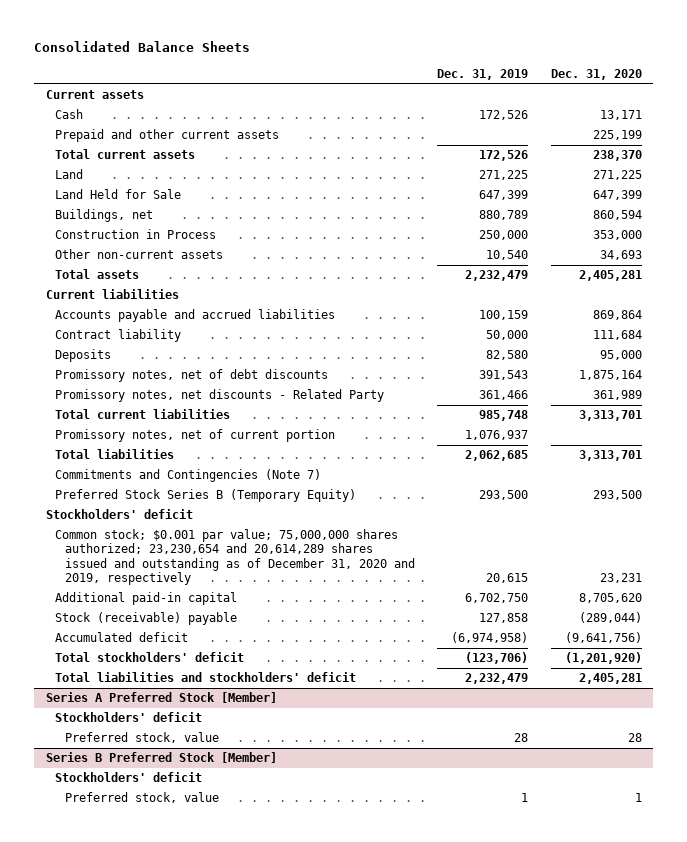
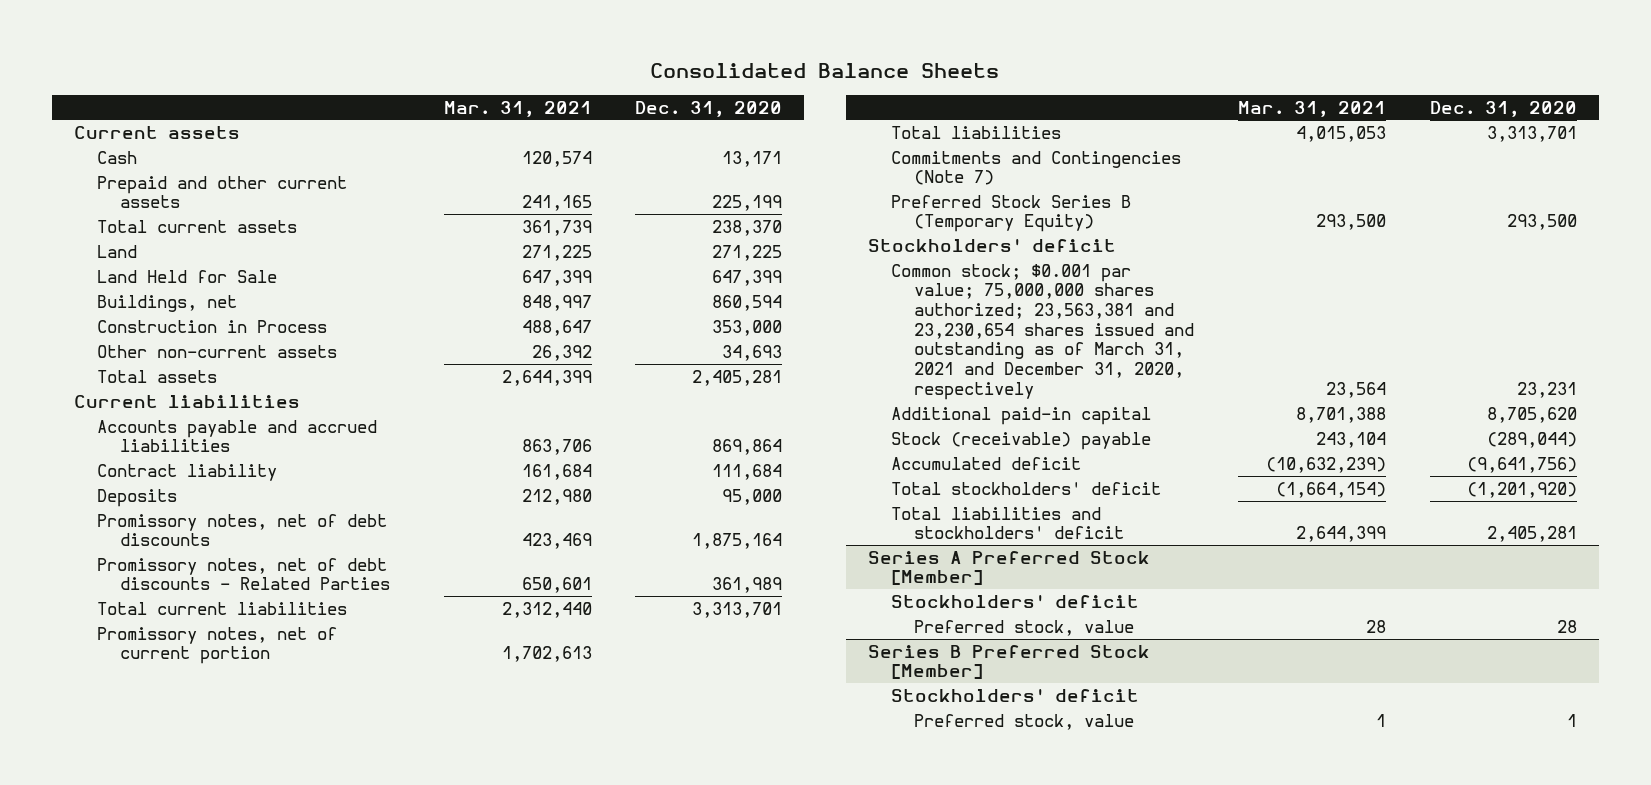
[437,68,529,80] Dec. 31, 2019 -> none
none -> [443,100,592,117] Mar. 31, 2021
[55,389,385,403] Promissory notes, net discounts - Related Party -> [96,557,390,591] Promissory notes, net of debt discounts - Related Parties
[55,529,415,585] Common stock; $0.001 par value; 75,000,000 shares authorized; 23,230,654 and 20,614,289 shares issued and outstanding as of December 31, 2020 and 2019, respectively -> [891,263,1195,400] Common stock; $0.001 par value; 75,000,000 shares authorized; 23,563,381 and 23,230,654 shares issued and outstanding as of March 31, 2021 and December 31, 2020, respectively

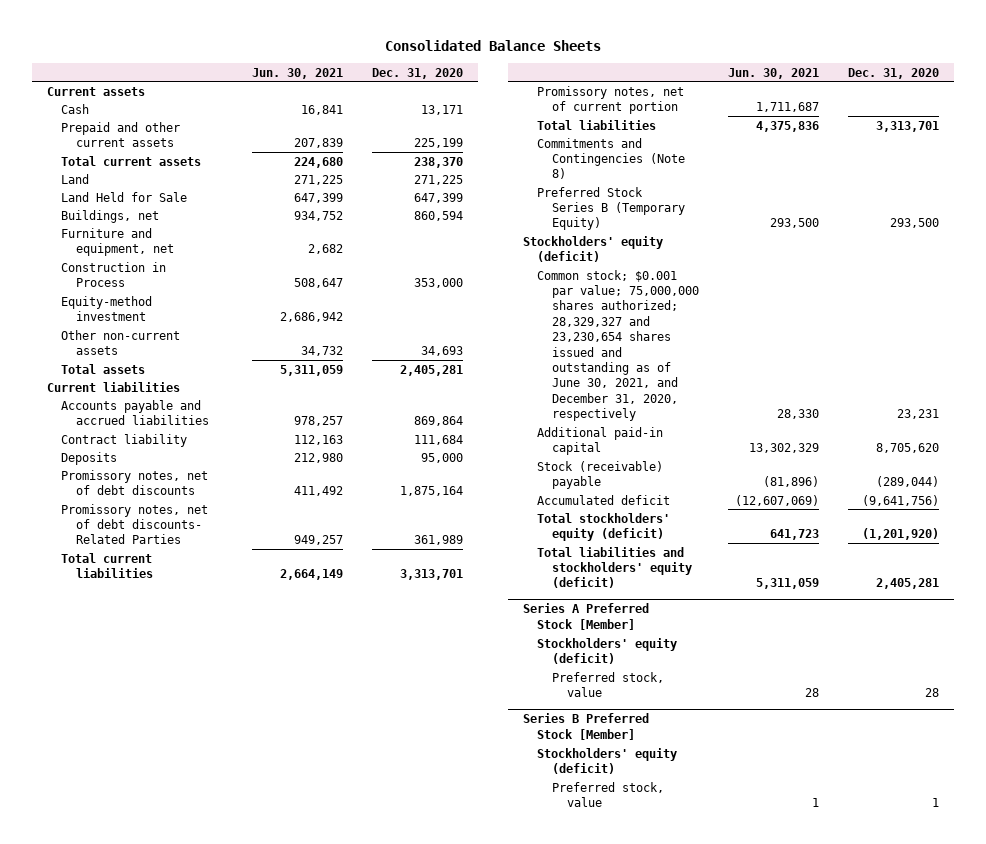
[443,100,592,117] Mar. 31, 2021 -> none
none -> [252,67,344,79] Jun. 30, 2021
none -> [61,227,174,257] Furniture and equipment, net
none -> [61,295,153,322] Equity-method investment
[96,557,390,591] Promissory notes, net of debt discounts - Related Parties -> [61,503,209,545] Promissory notes, net of debt discounts- Related Parties
[891,150,1182,186] Commitments and Contingencies (Note 7) -> [537,137,685,180] Commitments and Contingencies (Note 8)
[868,238,1117,252] Stockholders' deficit -> [522,235,663,263] Stockholders' equity (deficit)
[891,263,1195,400] Common stock; $0.001 par value; 75,000,000 shares authorized; 23,563,381 and 23,230,654 shares issued and outstanding as of March 31, 2021 and December 31, 2020, respectively -> [537,269,699,422] Common stock; $0.001 par value; 75,000,000 shares authorized; 28,329,327 and 23,230,654 shares issued and outstanding as of June 30, 2021, and December 31, 2020, respectively
[891,481,1162,495] Total stockholders' deficit -> [537,512,671,542] Total stockholders' equity (deficit)
[891,506,1125,540] Total liabilities and stockholders' deficit -> [537,546,692,589] Total liabilities and stockholders' equity (deficit)
[891,594,1140,608] Stockholders' deficit -> [537,637,678,665] Stockholders' equity (deficit)
[891,688,1140,702] Stockholders' deficit -> [537,747,678,775] Stockholders' equity (deficit)

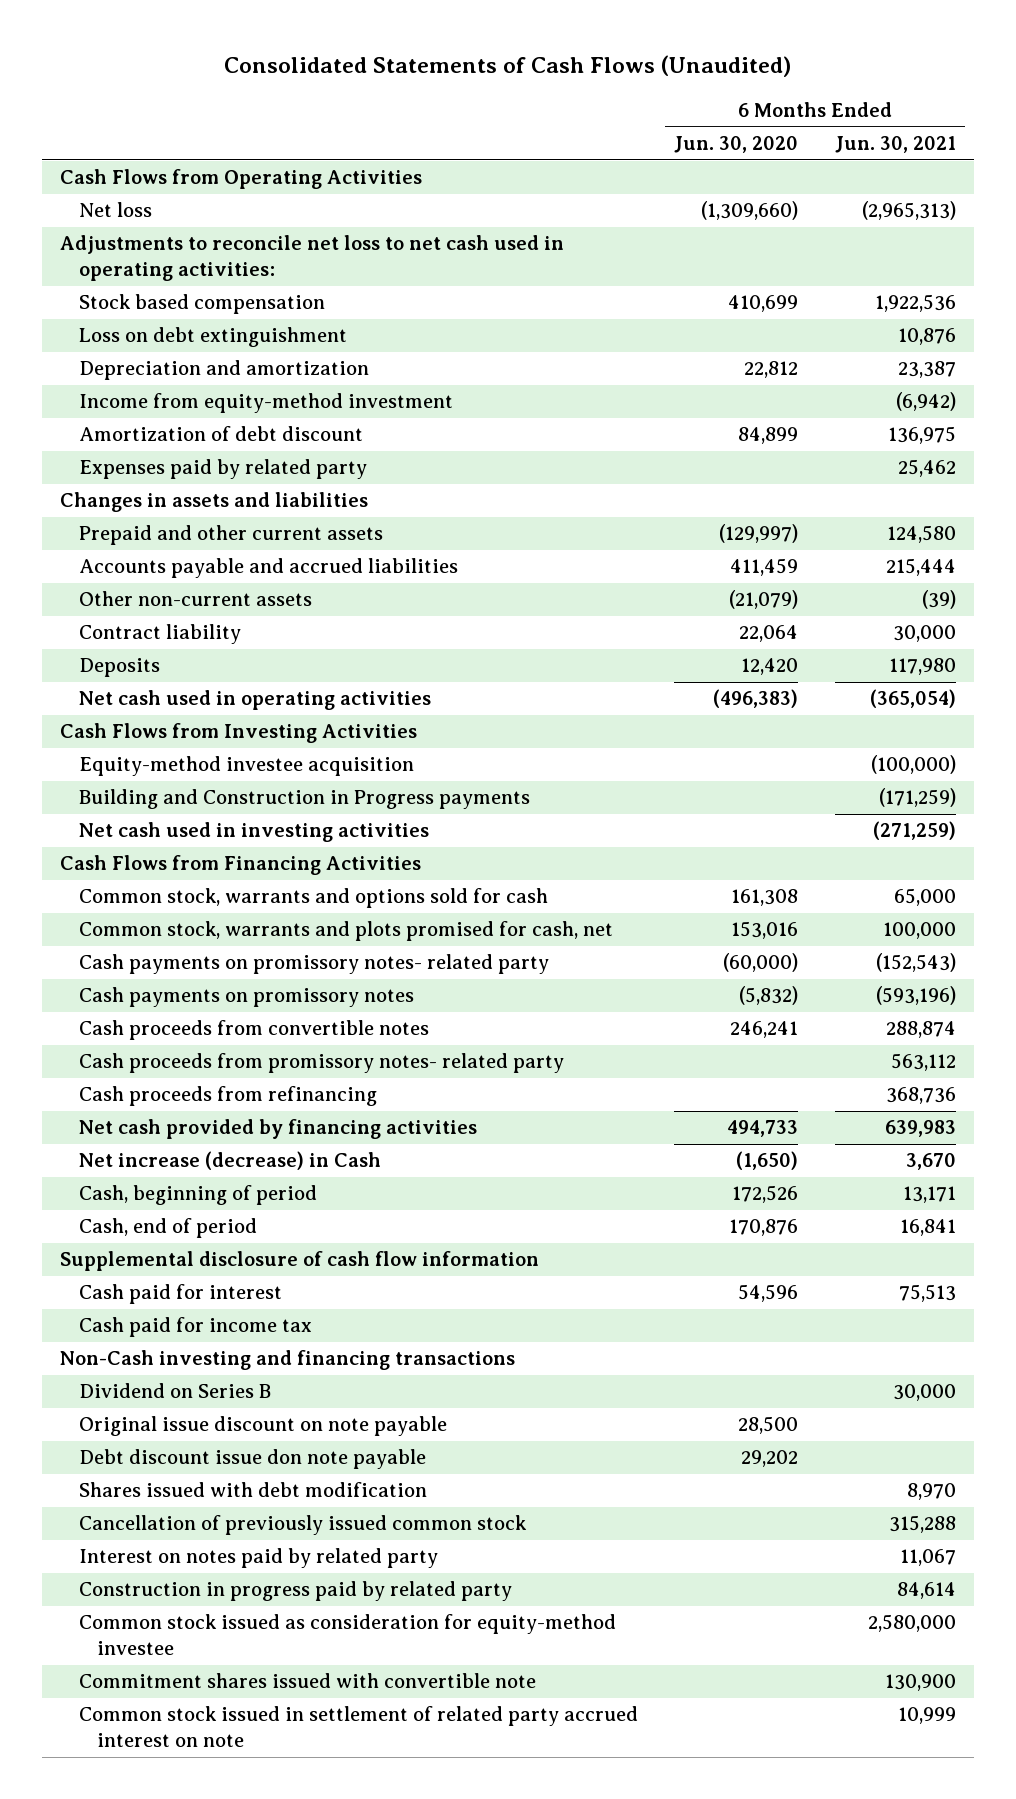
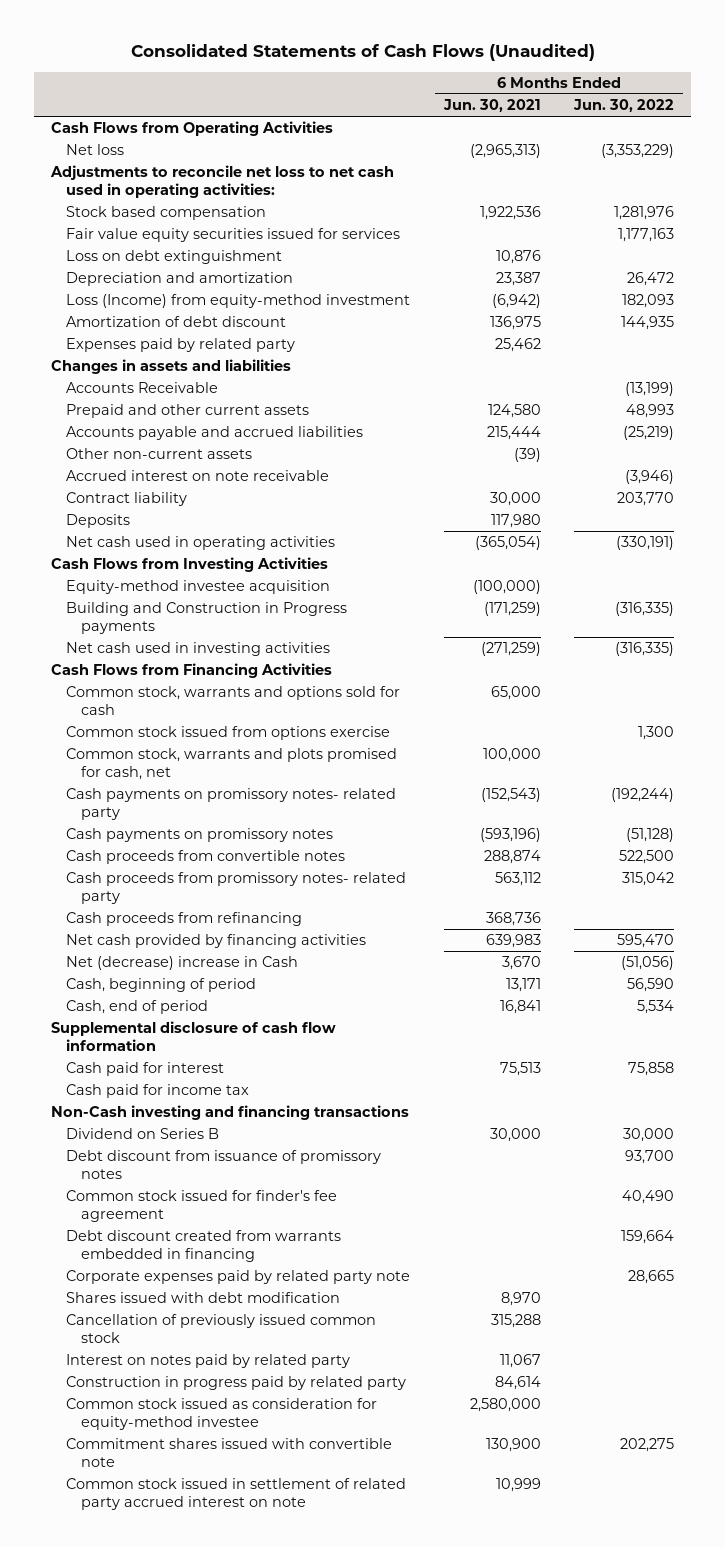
[674,136,799,154] Jun. 30, 2020 -> none
none -> [573,99,675,113] Jun. 30, 2022
none -> [66,228,401,243] Fair value equity securities issued for services
[78,393,453,414] Income from equity-method investment -> [66,294,411,309] Loss (Income) from equity-method investment
none -> [66,382,219,394] Accounts Receivable
none -> [66,470,330,482] Accrued interest on note receivable
none -> [66,726,391,741] Common stock issued from options exercise
[78,1151,381,1171] Net increase (decrease) in Cash -> [66,956,299,971] Net (decrease) increase in Cash
[78,1416,447,1437] Original issue discount on note payable -> none
[78,1449,426,1470] Debt discount issue don note payable -> none
none -> [66,1150,382,1179] Debt discount from issuance of promissory notes
none -> [66,1190,338,1222] Common stock issued for finder's fee agreement
none -> [66,1230,342,1262] Debt discount created from warrants embedded in financing
none -> [66,1270,411,1285] Corporate expenses paid by related party note

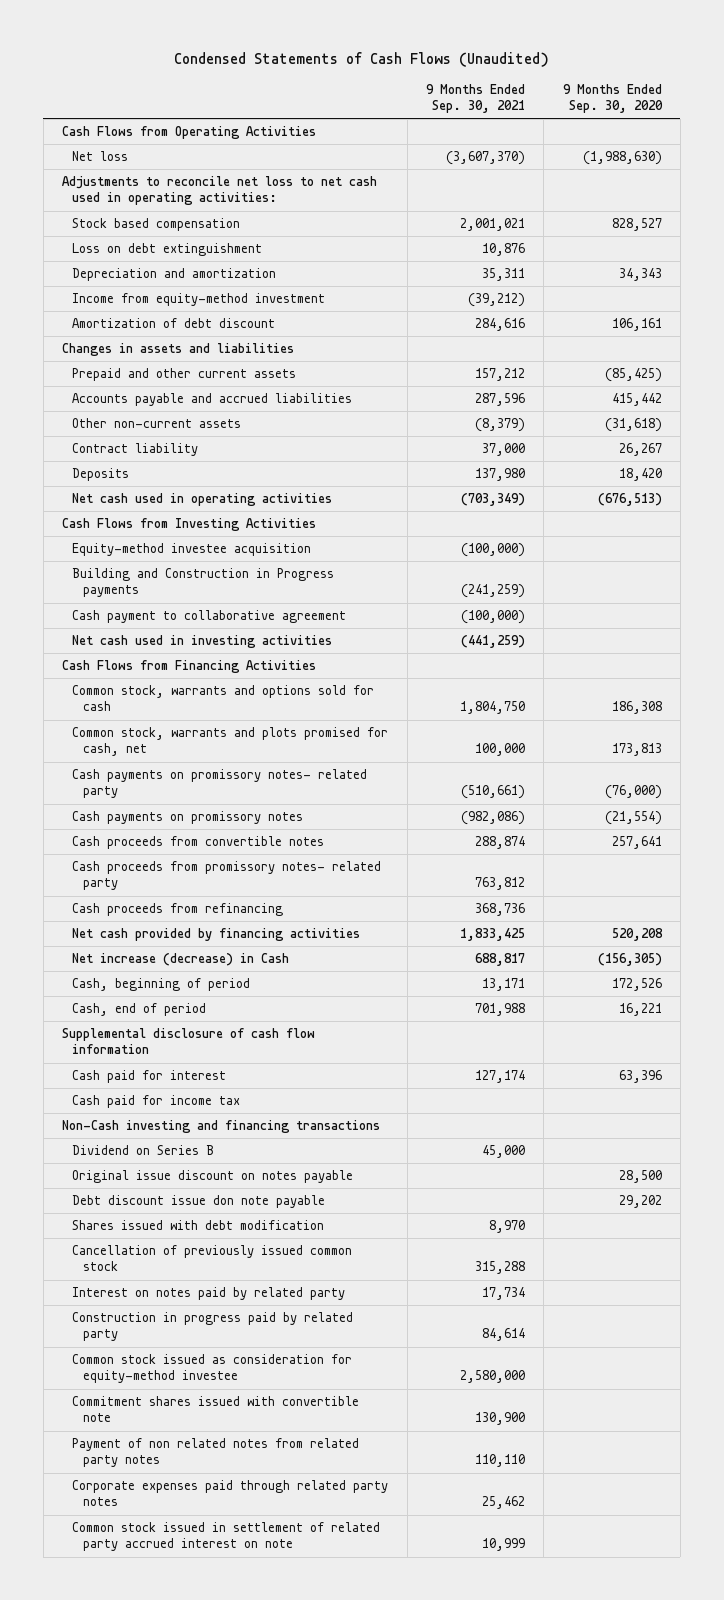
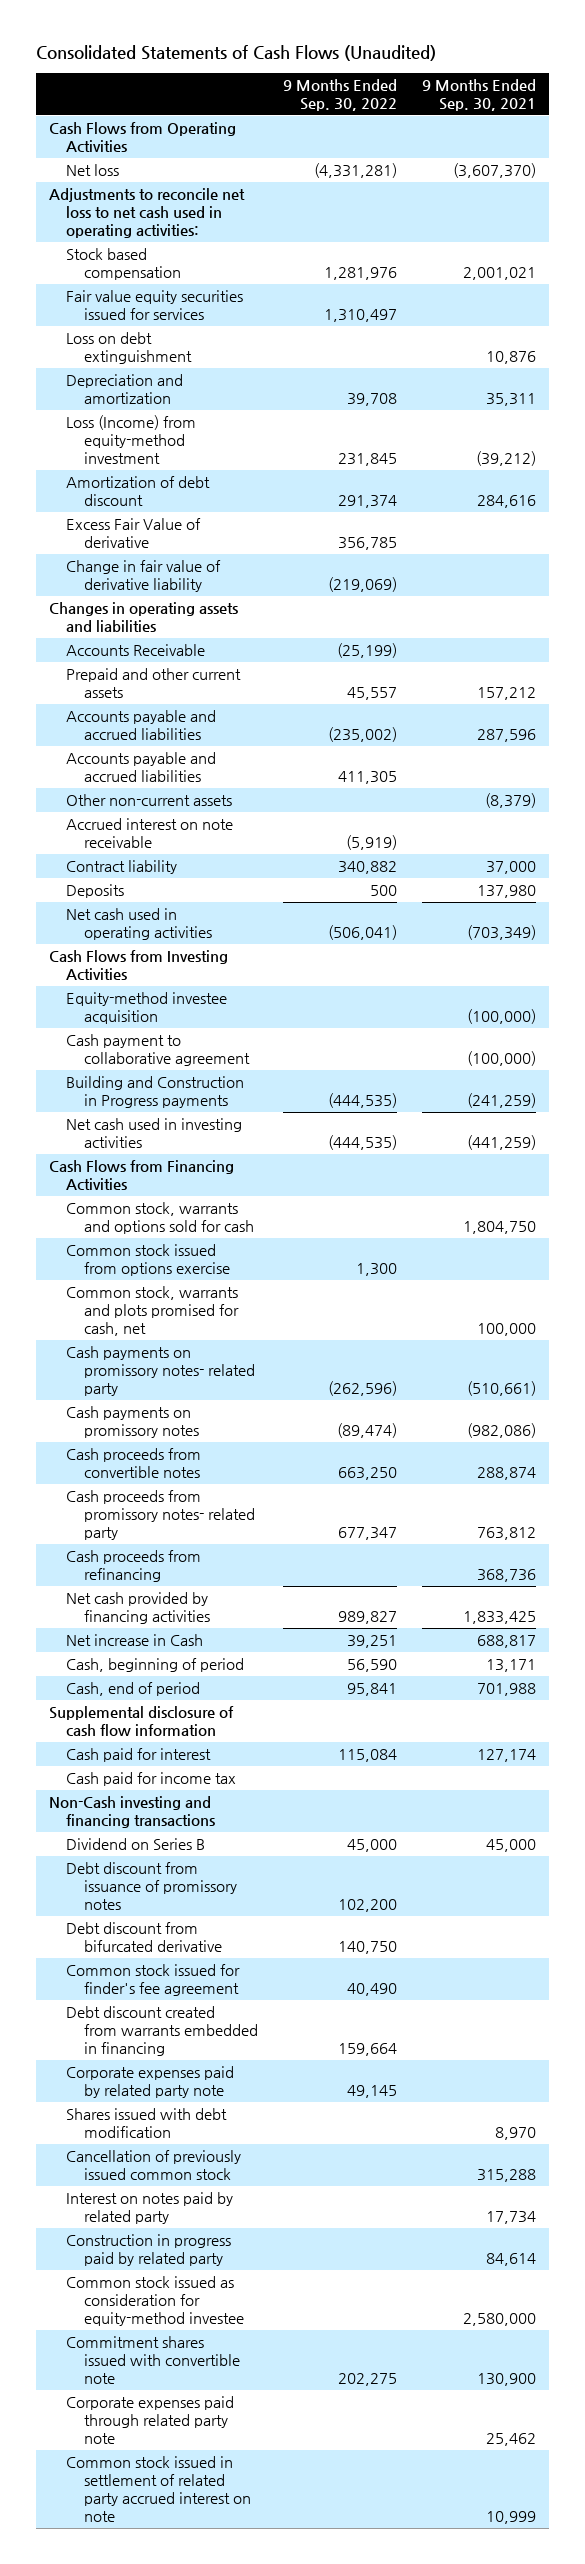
[173,51,549,67] Condensed Statements of Cash Flows (Unaudited) -> [35,45,436,62] Consolidated Statements of Cash Flows (Unaudited)
[562,83,663,114] 9 Months Ended Sep. 30, 2020 -> none
none -> [283,78,398,111] 9 Months Ended Sep. 30, 2022
none -> [66,289,244,320] Fair value equity securities issued for services
[72,293,326,307] Income from equity-method investment -> [66,414,197,464] Loss (Income) from equity-method investment
none -> [66,517,202,548] Excess Fair Value of derivative
none -> [66,559,222,592] Change in fair value of derivative liability
[62,343,295,357] Changes in assets and liabilities -> [48,601,238,632] Changes in operating assets and liabilities
none -> [66,643,206,656] Accounts Receivable
none -> [66,751,217,782] Accounts payable and accrued liabilities
none -> [66,817,234,848] Accrued interest on note receivable
[72,568,335,598] Building and Construction in Progress payments -> [66,1075,245,1108] Building and Construction in Progress payments
none -> [66,1243,230,1276] Common stock issued from options exercise
[72,953,290,967] Net increase (decrease) in Cash -> [66,1633,204,1646] Net increase in Cash
[72,1170,354,1184] Original issue discount on notes payable -> none
[72,1195,326,1209] Debt discount issue don note payable -> none
none -> [66,1861,237,1910] Debt discount from issuance of promissory notes
none -> [66,1921,222,1952] Debt discount from bifurcated derivative
none -> [66,1963,241,1996] Common stock issued for finder's fee agreement
none -> [66,2005,258,2056] Debt discount created from warrants embedded in financing
none -> [66,2065,235,2098] Corporate expenses paid by related party note
[72,1438,360,1468] Payment of non related notes from related party notes -> none
[72,1480,389,1507] Corporate expenses paid through related party notes -> [66,2395,235,2444] Corporate expenses paid through related party note

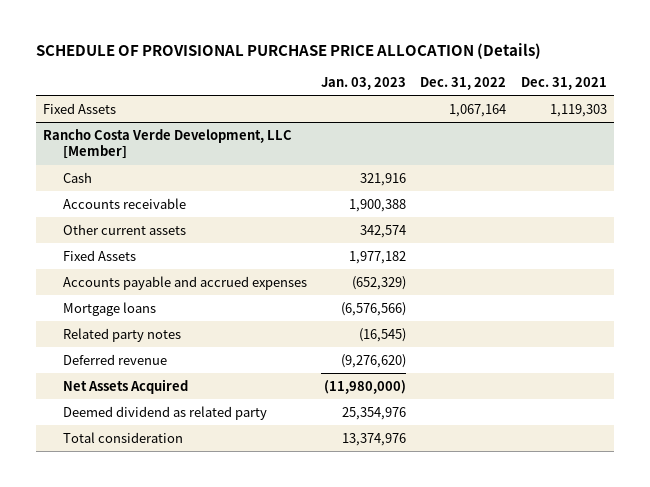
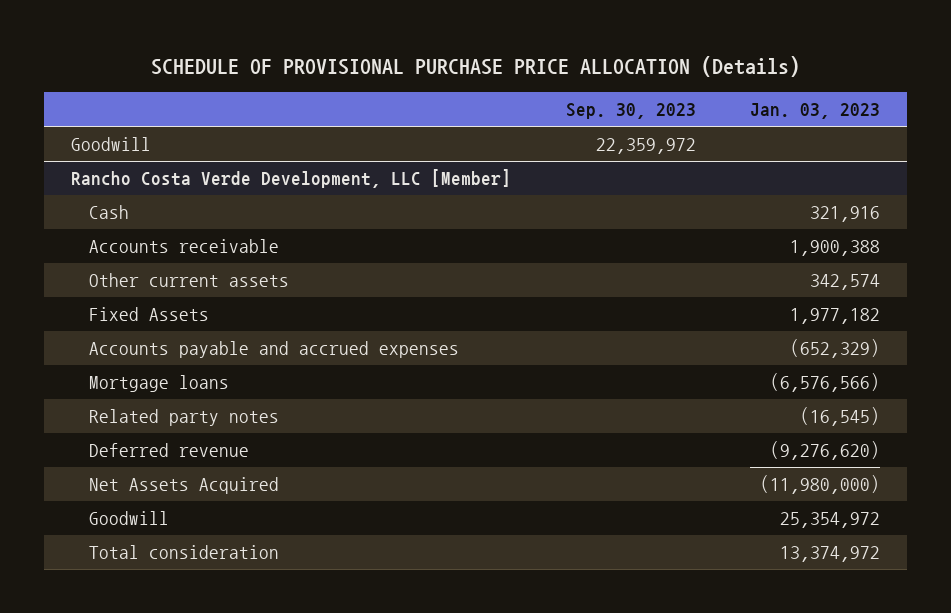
[420,77,507,91] Dec. 31, 2022 -> none
[520,77,607,91] Dec. 31, 2021 -> none
none -> [565,103,696,120] Sep. 30, 2023
[42,102,116,114] Fixed Assets -> none
none -> [71,137,152,152] Goodwill
[62,405,267,420] Deemed dividend as related party -> none
none -> [88,511,169,526] Goodwill
[342,432,407,446] 13,374,976 -> [779,546,880,563] 13,374,972

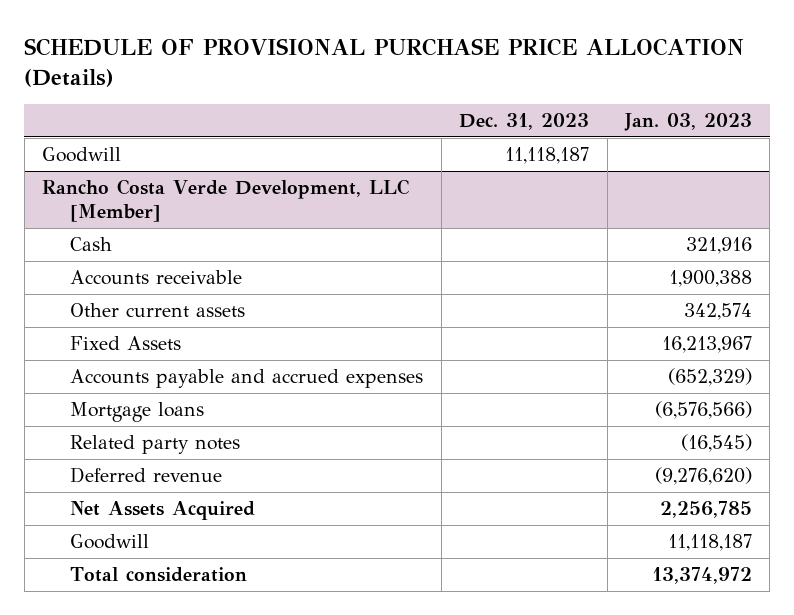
[565,103,696,120] Sep. 30, 2023 -> none
none -> [459,113,590,131] Dec. 31, 2023
[789,308,880,325] 1,977,182 -> [662,336,753,354] 16,213,967
[759,475,880,495] (11,980,000) -> [660,501,753,519] 2,256,785
[779,512,880,529] 25,354,972 -> [668,534,753,552] 11,118,187

